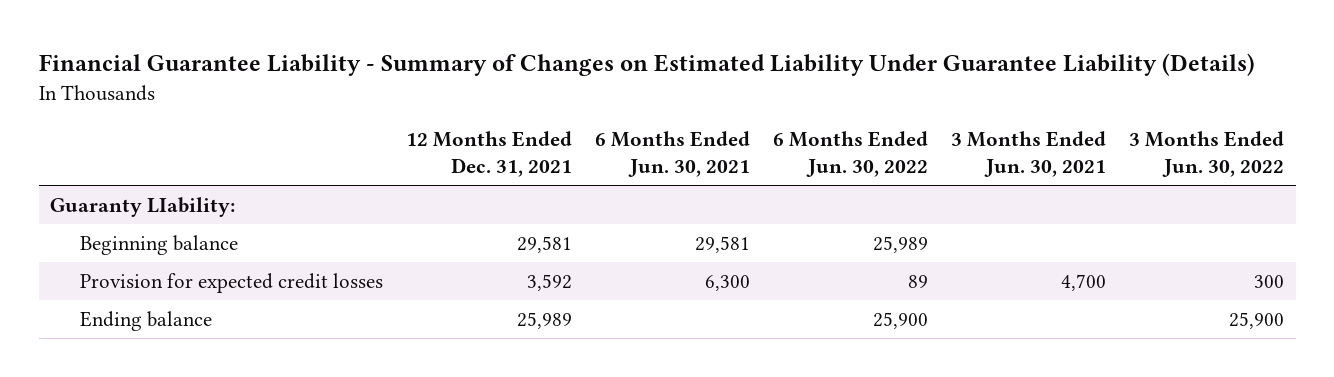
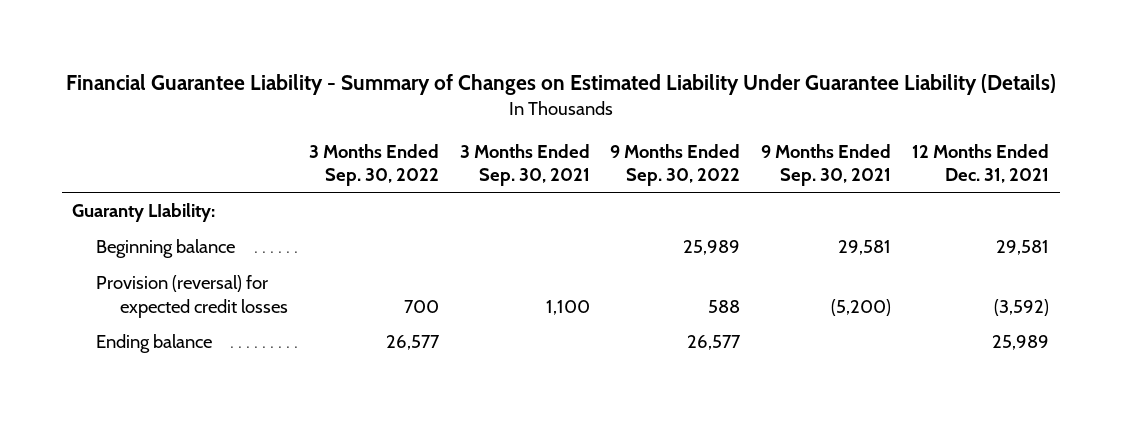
[595,131,751,178] 6 Months Ended Jun. 30, 2021 -> none
[773,131,929,178] 6 Months Ended Jun. 30, 2022 -> none
[951,131,1107,178] 3 Months Ended Jun. 30, 2021 -> none
[1129,131,1285,178] 3 Months Ended Jun. 30, 2022 -> none
none -> [308,143,439,186] 3 Months Ended Sep. 30, 2022
none -> [459,143,590,186] 3 Months Ended Sep. 30, 2021
none -> [610,143,741,186] 9 Months Ended Sep. 30, 2022
none -> [761,143,892,186] 9 Months Ended Sep. 30, 2021
[79,272,383,293] Provision for expected credit losses -> [95,275,288,318] Provision (reversal) for expected credit losses
[526,273,572,291] 3,592 -> [994,298,1050,316] (3,592)

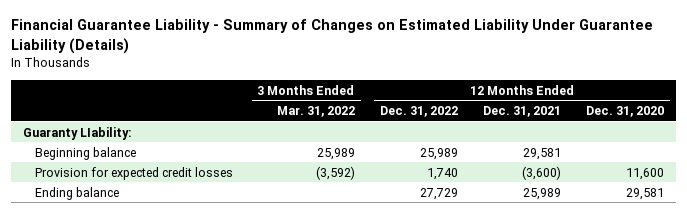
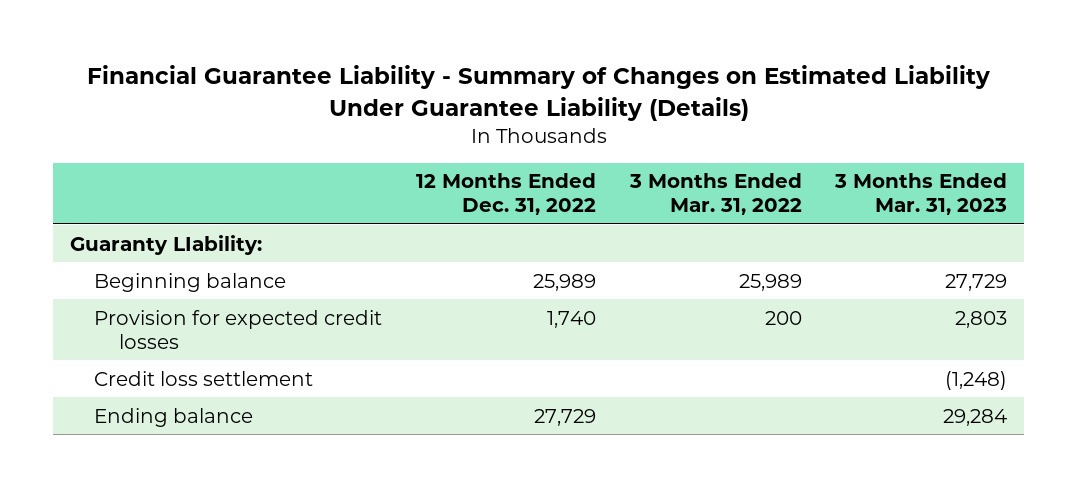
[482,106,561,118] Dec. 31, 2021 -> none
[585,106,664,118] Dec. 31, 2020 -> none
none -> [834,173,1008,216] 3 Months Ended Mar. 31, 2023
[315,165,355,180] (3,592) -> [764,310,802,325] 200
none -> [94,370,314,386] Credit loss settlement

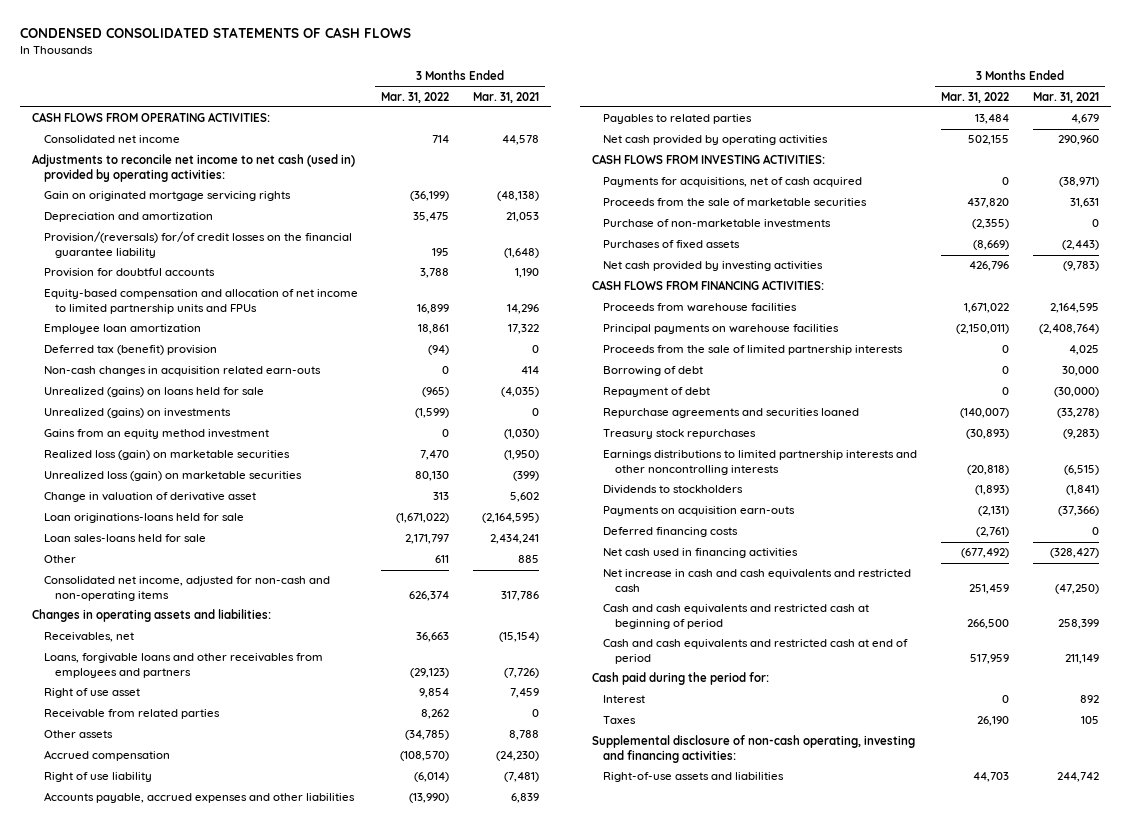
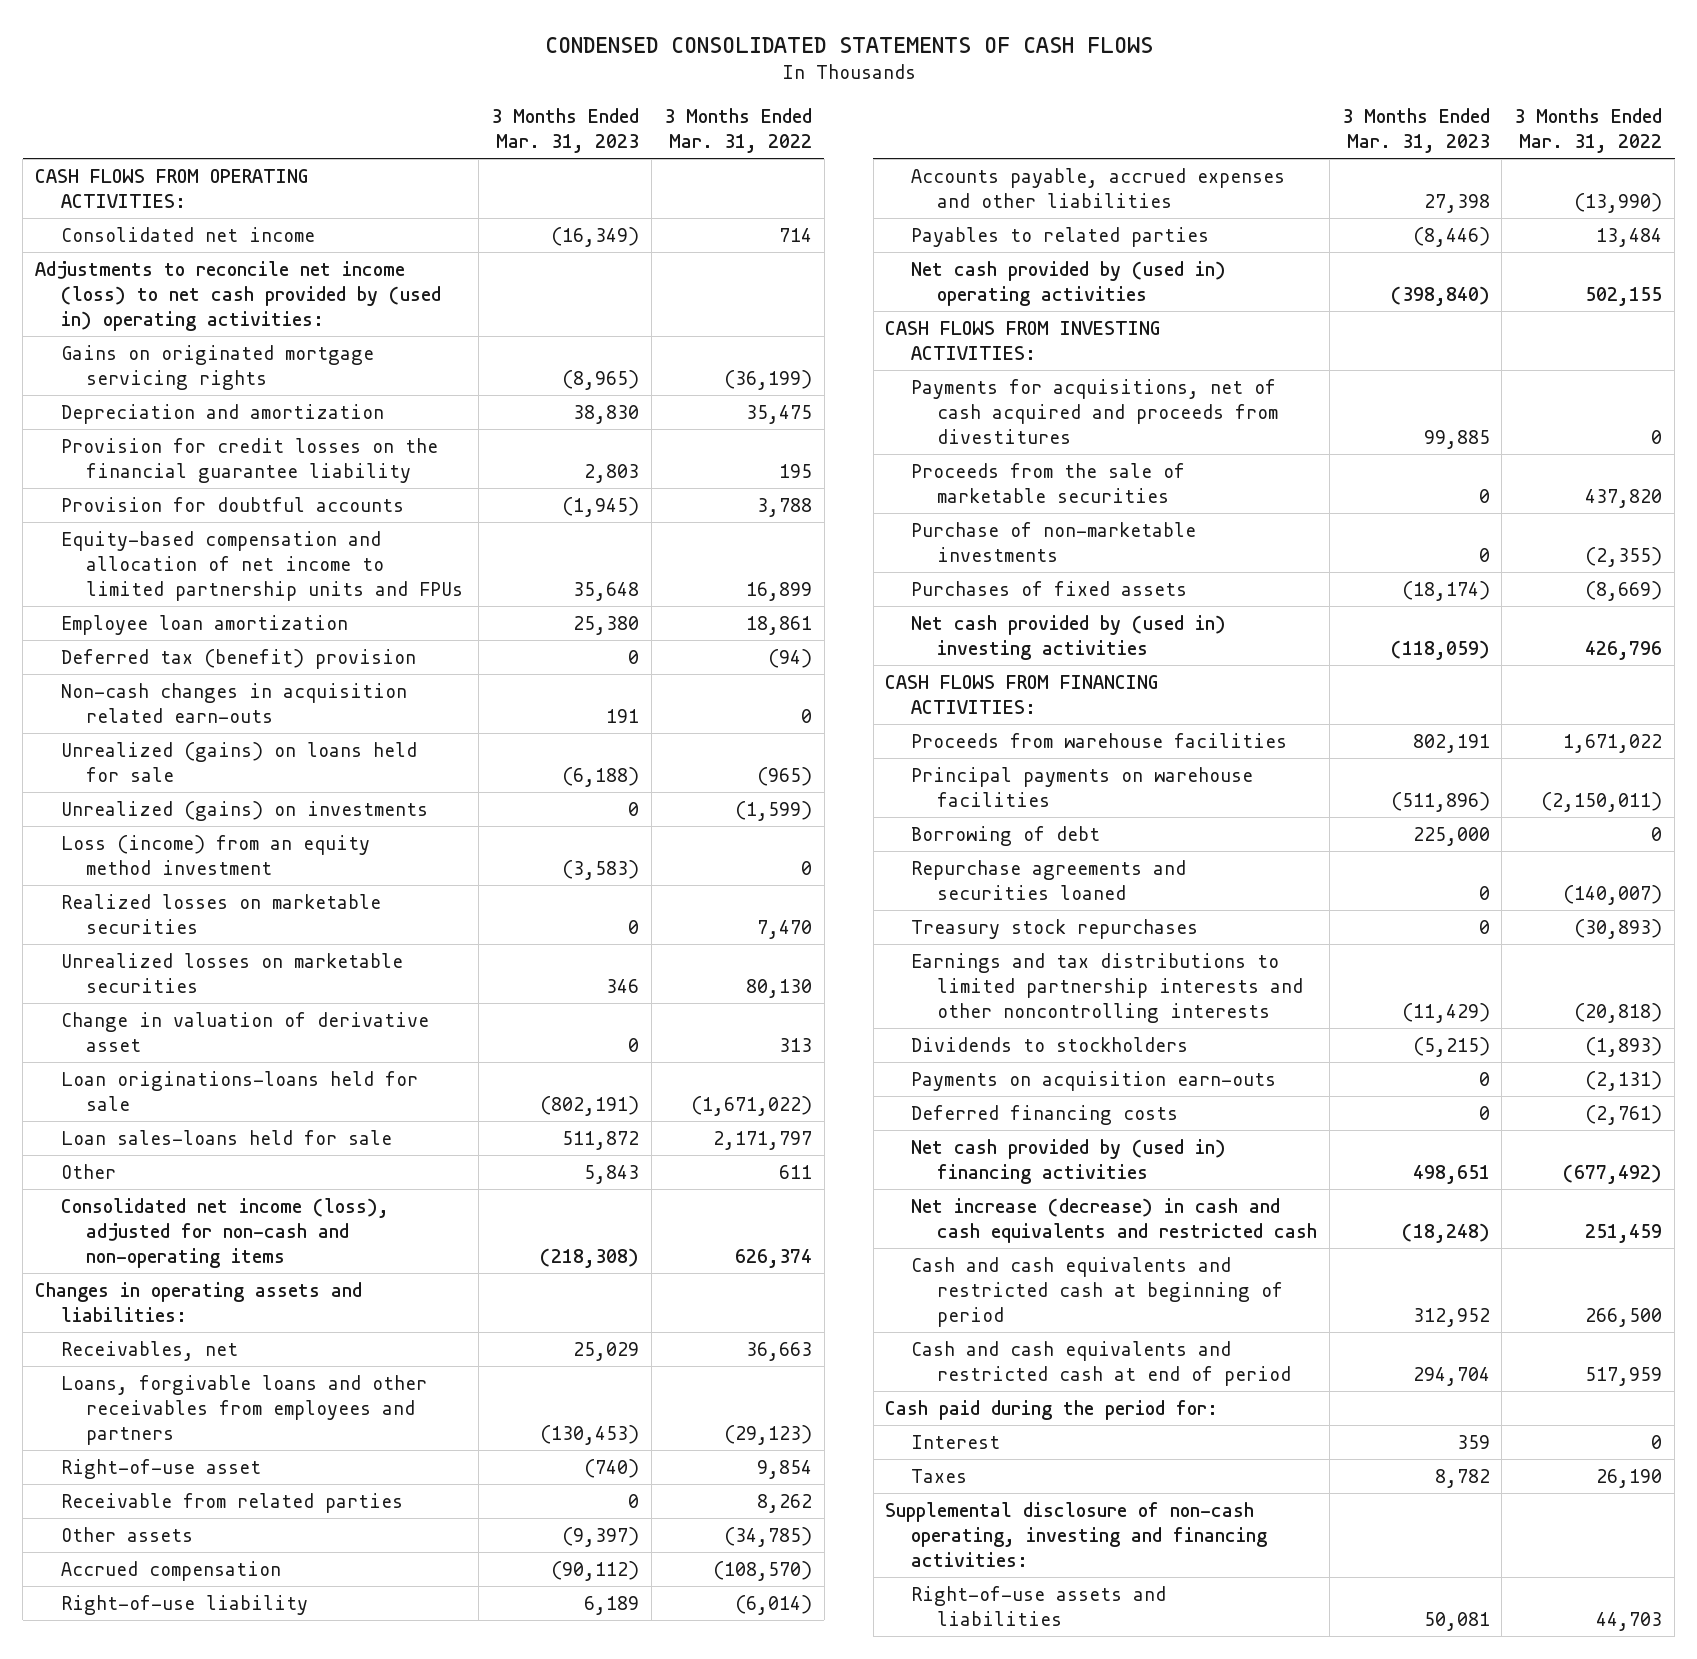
[473,91,540,103] Mar. 31, 2021 -> none
none -> [491,107,640,153] 3 Months Ended Mar. 31, 2023
[32,154,356,183] Adjustments to reconcile net income to net cash (used in) provided by operating activities: -> [34,260,441,331] Adjustments to reconcile net income (loss) to net cash provided by (used in) operating activities:
[43,191,291,202] Gain on originated mortgage servicing rights -> [60,344,374,390] Gains on originated mortgage servicing rights
[43,231,352,259] Provision/(reversals) for/of credit losses on the financial guarantee liability -> [60,437,438,483] Provision for credit losses on the financial guarantee liability
[43,429,269,440] Gains from an equity method investment -> [60,834,370,875] Loss (income) from an equity method investment
[43,450,290,461] Realized loss (gain) on marketable securities -> [60,893,381,934] Realized losses on marketable securities
[43,471,302,482] Unrealized loss (gain) on marketable securities -> [60,952,403,993] Unrealized losses on marketable securities
[43,576,330,602] Consolidated net income, adjusted for non-cash and non-operating items -> [60,1197,389,1268] Consolidated net income (loss), adjusted for non-cash and non-operating items
[43,688,140,699] Right of use asset -> [60,1458,261,1479] Right-of-use asset
[43,772,152,783] Right of use liability -> [60,1594,308,1615] Right-of-use liability
[603,135,829,146] Net cash provided by operating activities -> [911,260,1227,306] Net cash provided by (used in) operating activities
[603,177,863,188] Payments for acquisitions, net of cash acquired -> [911,378,1278,444] Payments for acquisitions, net of cash acquired and proceeds from divestitures
[603,261,824,272] Net cash provided by investing activities -> [911,614,1227,660] Net cash provided by (used in) investing activities
[603,345,904,356] Proceeds from the sale of limited partnership interests -> none
[603,387,711,398] Repayment of debt -> none
[603,450,918,476] Earnings distributions to limited partnership interests and other noncontrolling interests -> [911,952,1303,1023] Earnings and tax distributions to limited partnership interests and other noncontrolling interests
[603,548,799,559] Net cash used in financing activities -> [911,1138,1227,1184] Net cash provided by (used in) financing activities
[603,569,912,593] Net increase in cash and cash equivalents and restricted cash -> [911,1197,1317,1243] Net increase (decrease) in cash and cash equivalents and restricted cash

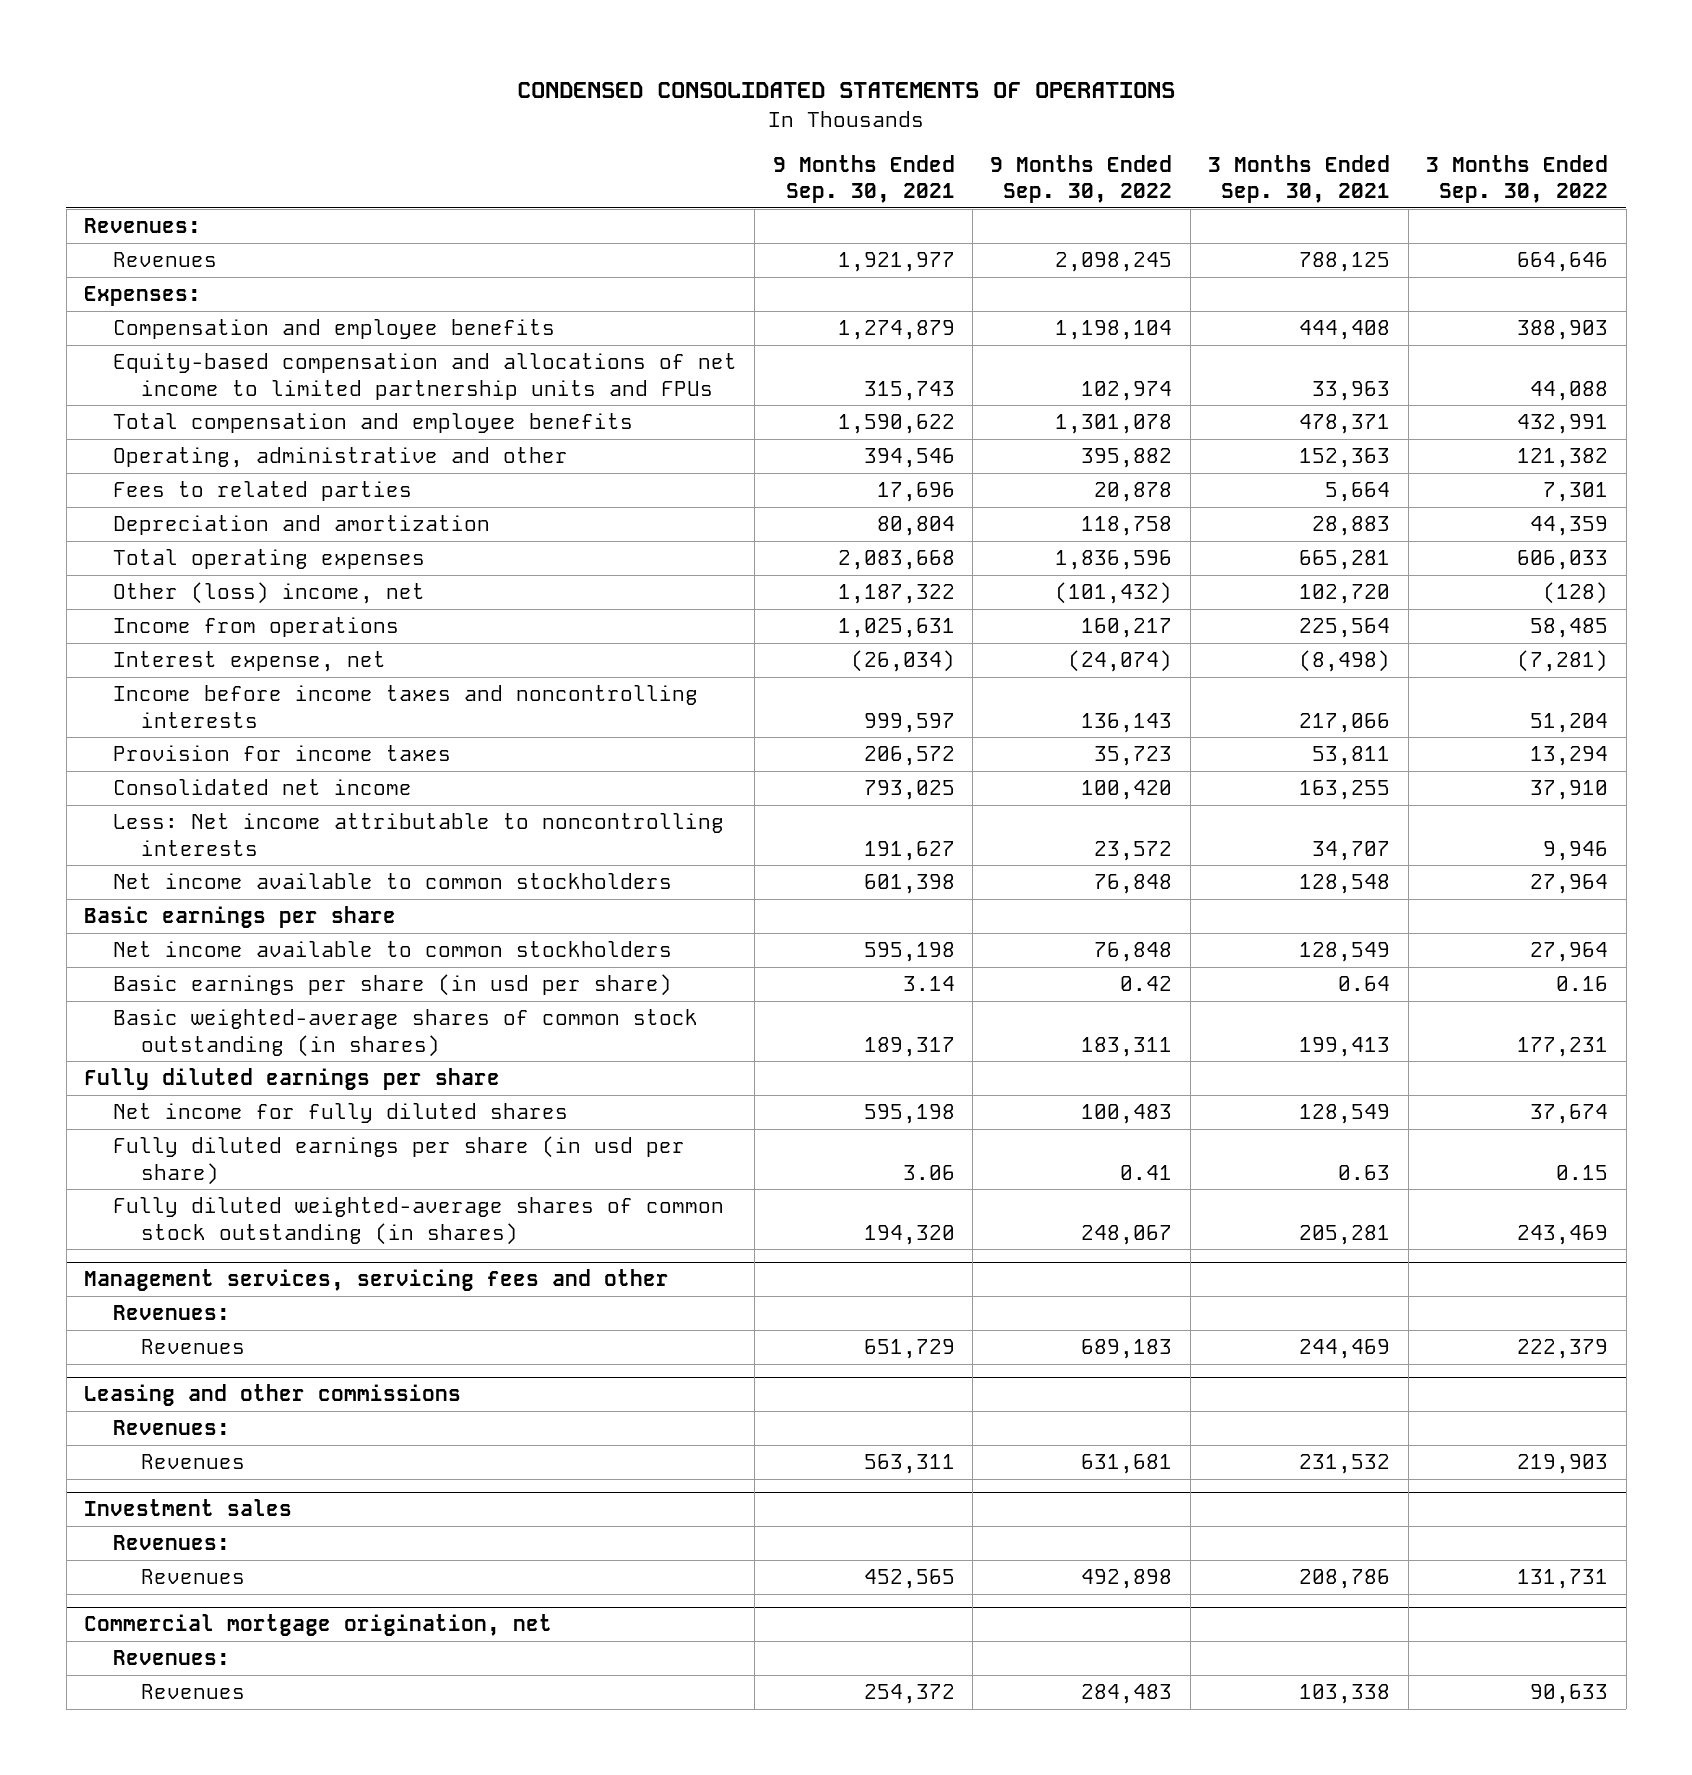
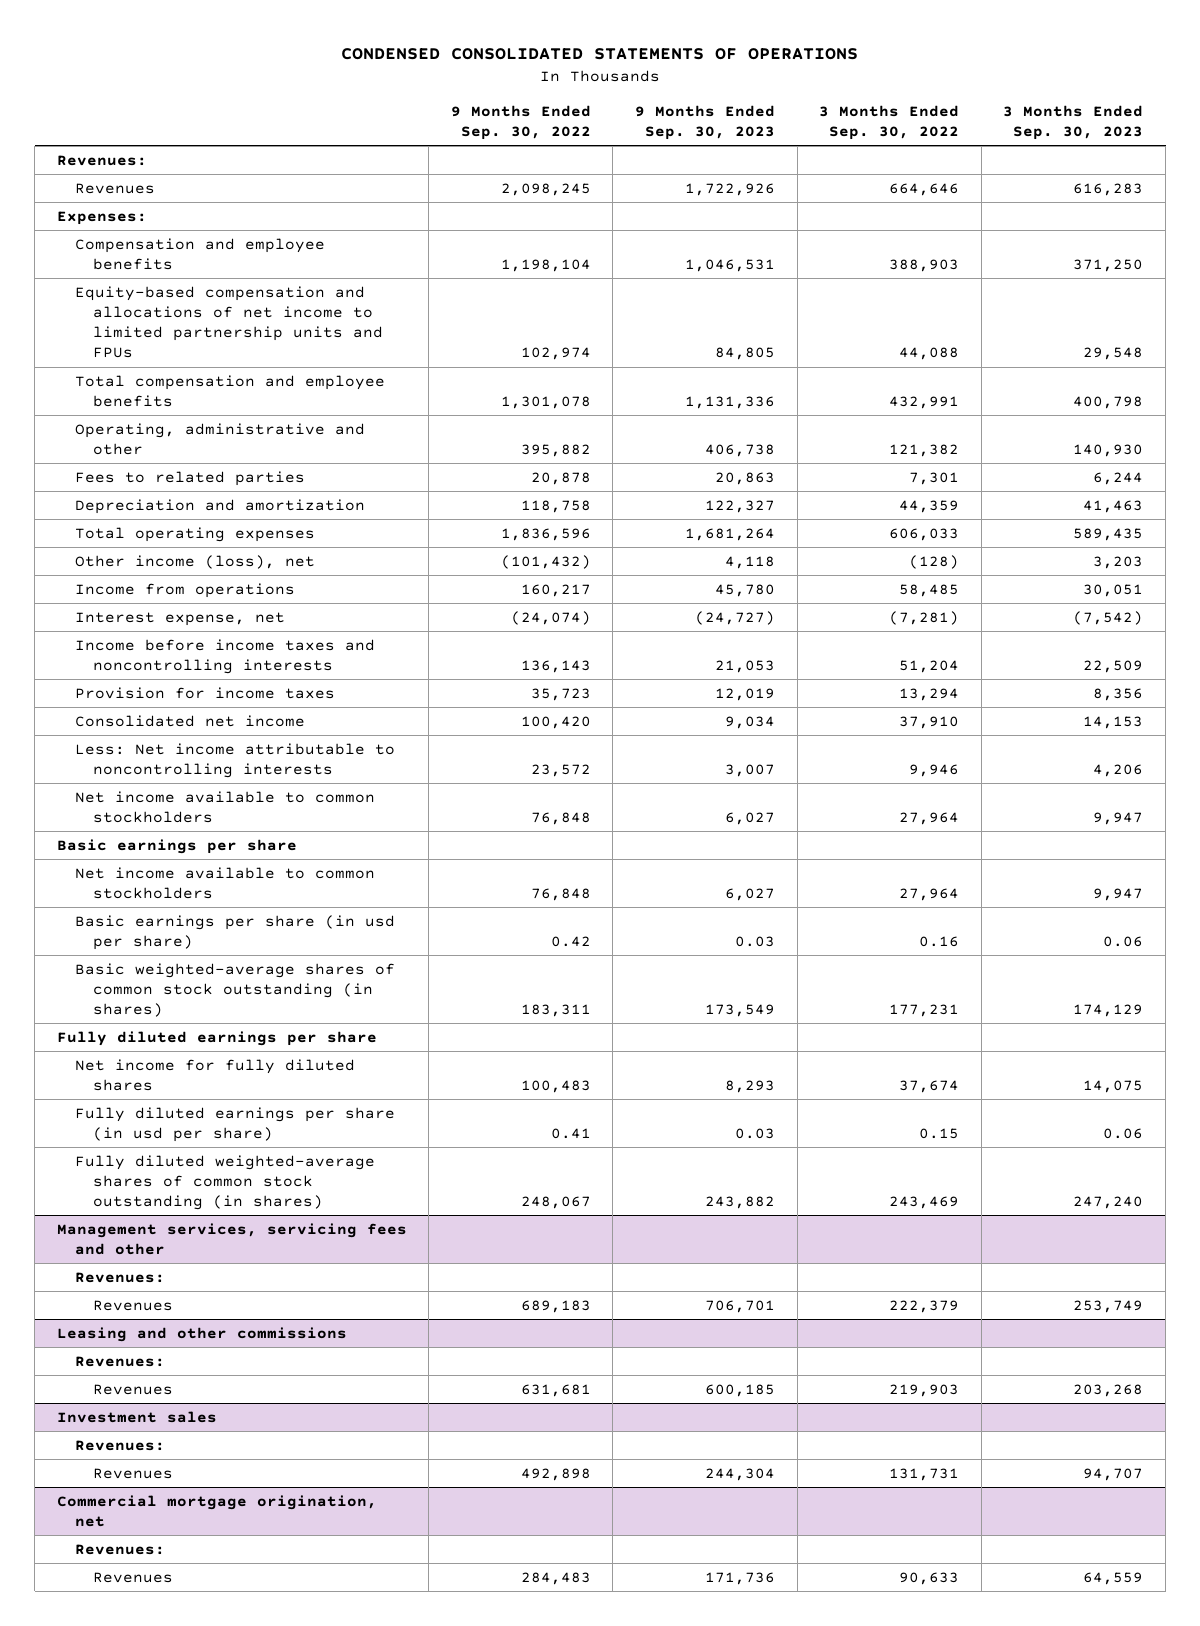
[772,154,955,204] 9 Months Ended Sep. 30, 2021 -> none
[1208,154,1391,204] 3 Months Ended Sep. 30, 2021 -> none
none -> [635,104,776,141] 9 Months Ended Sep. 30, 2023
none -> [1003,104,1144,141] 3 Months Ended Sep. 30, 2023
[112,582,425,605] Other (loss) income, net -> [74,554,315,569] Other income (loss), net

